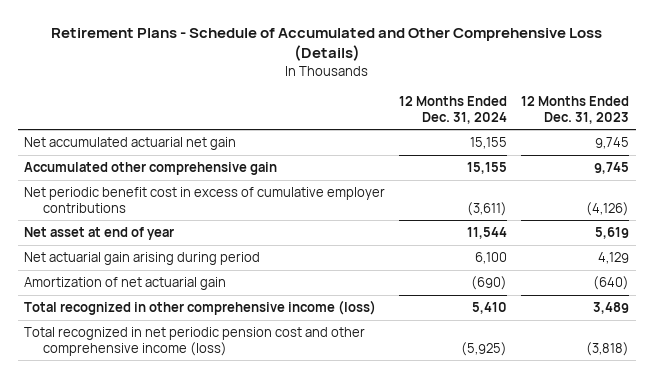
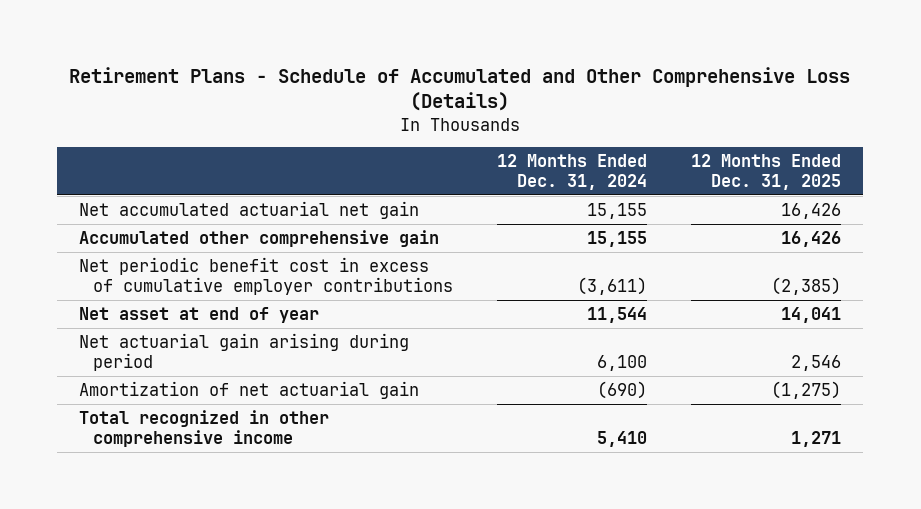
[521,96,630,124] 12 Months Ended Dec. 31, 2023 -> none
none -> [691,153,842,191] 12 Months Ended Dec. 31, 2025
[24,327,366,356] Total recognized in net periodic pension cost and other comprehensive income (loss) -> none
[24,300,377,316] Total recognized in other comprehensive income (loss) -> [79,409,330,448] Total recognized in other comprehensive income

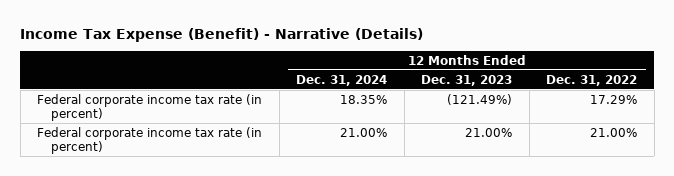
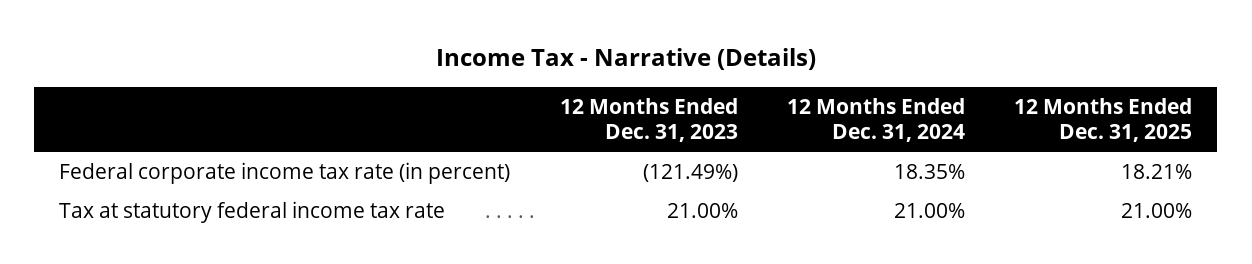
[20,28,424,43] Income Tax Expense (Benefit) - Narrative (Details) -> [435,48,816,71] Income Tax - Narrative (Details)
[546,74,638,86] Dec. 31, 2022 -> none
none -> [1014,97,1193,142] 12 Months Ended Dec. 31, 2025
[37,126,263,155] Federal corporate income tax rate (in percent) -> [59,200,446,223] Tax at statutory federal income tax rate

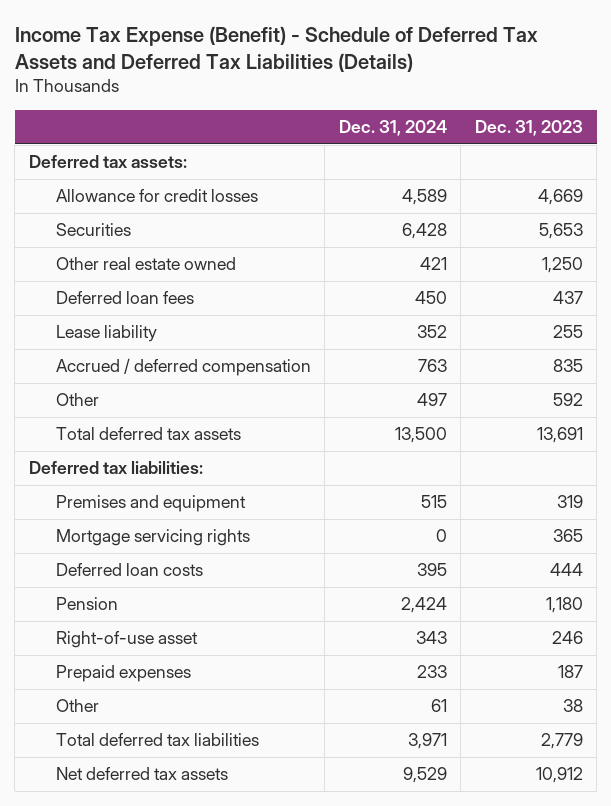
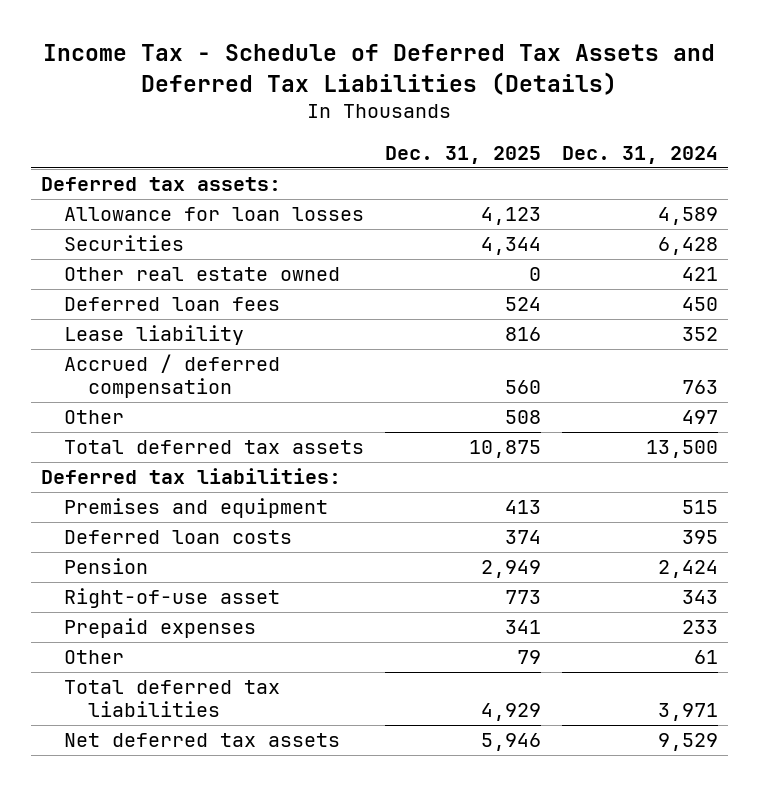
[14,25,538,72] Income Tax Expense (Benefit) - Schedule of Deferred Tax Assets and Deferred Tax Liabilities (Details) -> [43,44,716,95] Income Tax - Schedule of Deferred Tax Assets and Deferred Tax Liabilities (Details)
[474,119,583,136] Dec. 31, 2023 -> none
none -> [385,146,542,165] Dec. 31, 2025
[55,189,258,203] Allowance for credit losses -> [64,207,365,222] Allowance for loan losses
[55,529,250,547] Mortgage servicing rights -> none

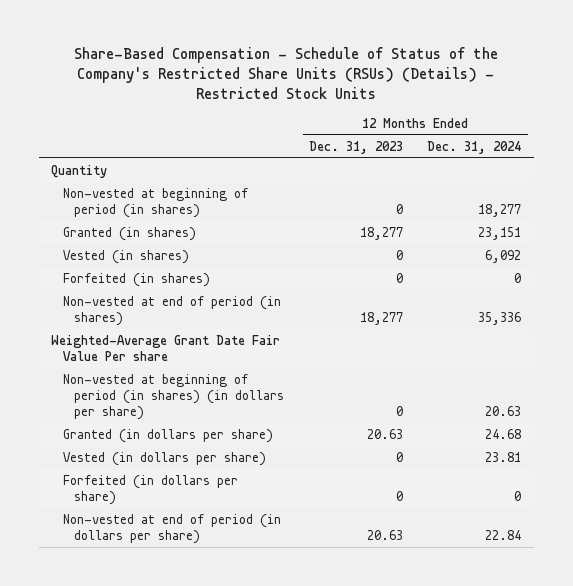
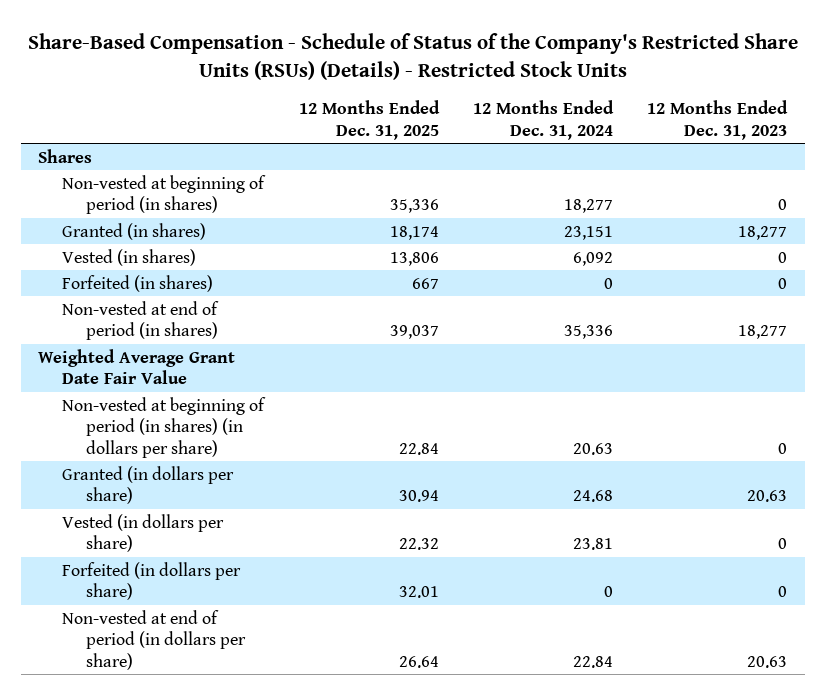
none -> [298,100,440,140] 12 Months Ended Dec. 31, 2025
[51,164,108,178] Quantity -> [37,148,92,163] Shares
[51,334,281,362] Weighted-Average Grant Date Fair Value Per share -> [37,348,235,385] Weighted Average Grant Date Fair Value

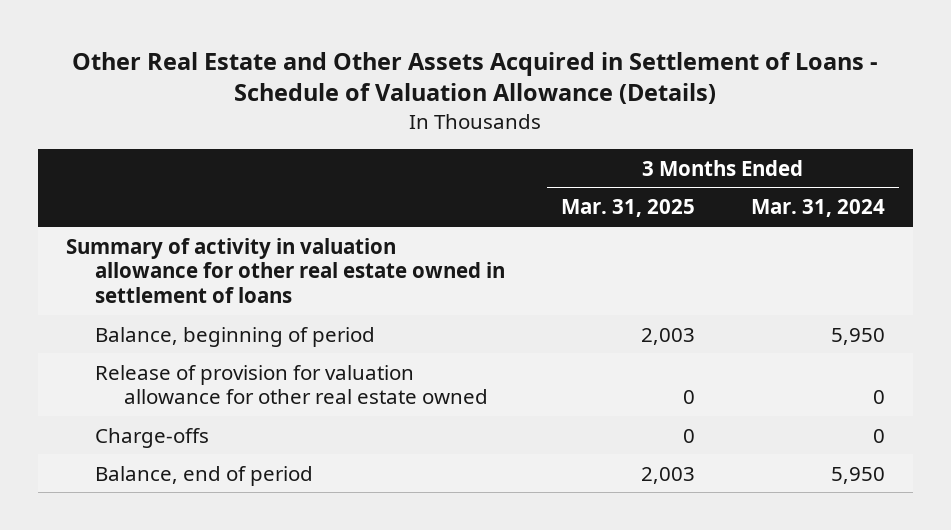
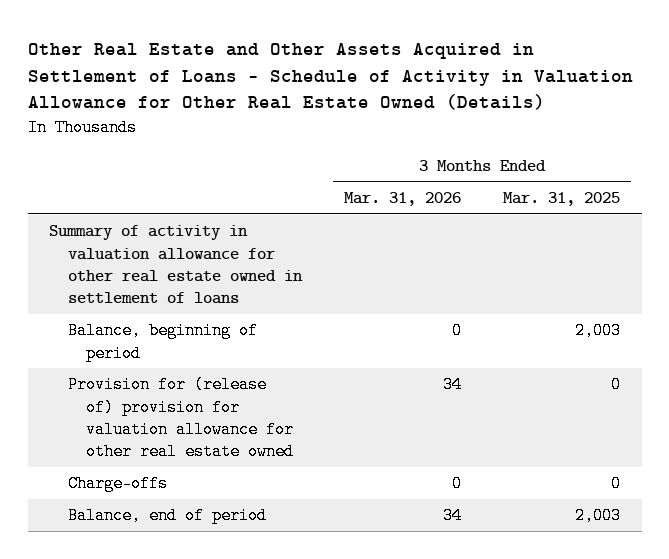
[72,51,879,105] Other Real Estate and Other Assets Acquired in Settlement of Loans - Schedule of Valuation Allowance (Details) -> [27,42,633,111] Other Real Estate and Other Assets Acquired in Settlement of Loans - Schedule of Activity in Valuation Allowance for Other Real Estate Owned (Details)
[750,199,885,218] Mar. 31, 2024 -> none
none -> [344,191,462,206] Mar. 31, 2026
[94,364,489,405] Release of provision for valuation allowance for other real estate owned -> [67,376,295,460] Provision for (release of) provision for valuation allowance for other real estate owned

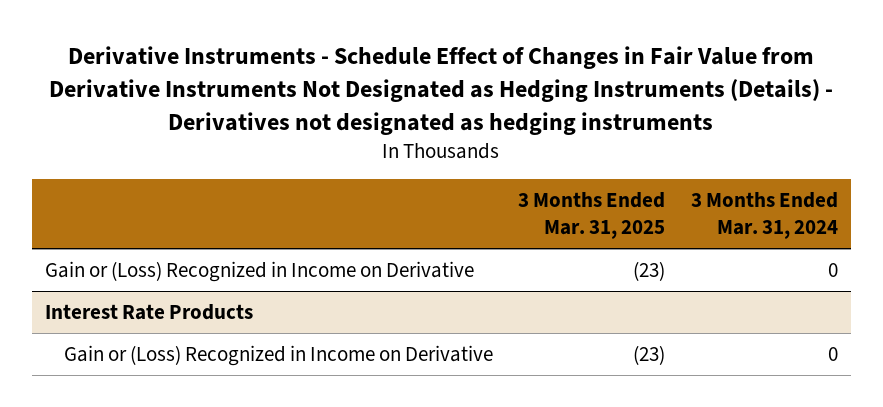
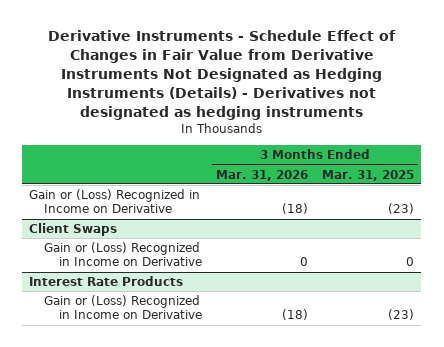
[690,192,838,240] 3 Months Ended Mar. 31, 2024 -> none
none -> [215,169,308,181] Mar. 31, 2026
none -> [29,223,118,237] Client Swaps
none -> [44,242,202,267] Gain or (Loss) Recognized in Income on Derivative

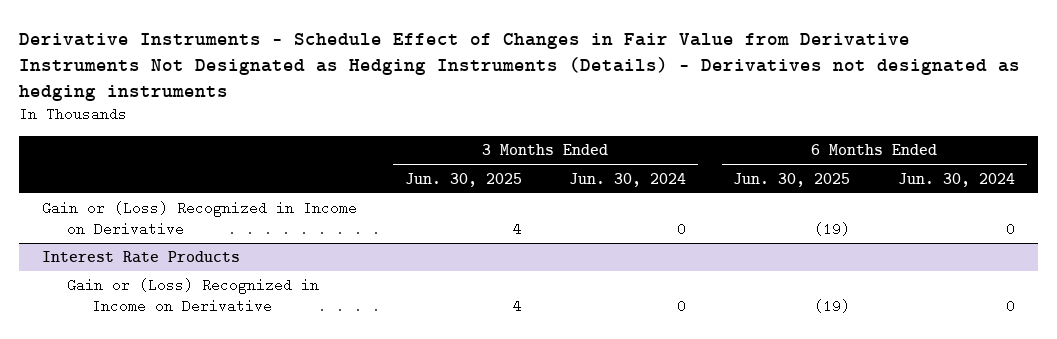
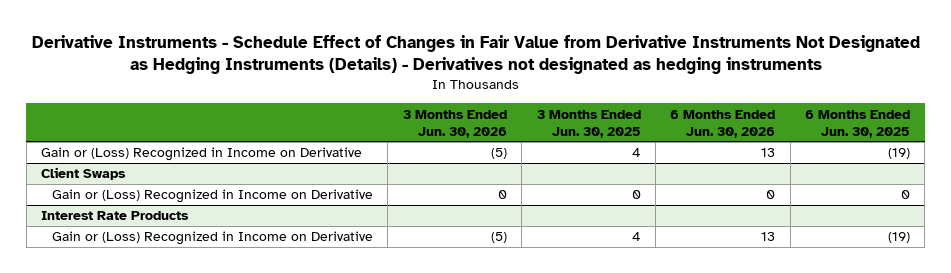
[569,172,687,187] Jun. 30, 2024 -> none
[897,172,1015,187] Jun. 30, 2024 -> none
none -> [402,109,507,138] 3 Months Ended Jun. 30, 2026
none -> [670,109,776,138] 6 Months Ended Jun. 30, 2026
none -> [41,167,127,181] Client Swaps
none -> [52,189,374,204] Gain or (Loss) Recognized in Income on Derivative

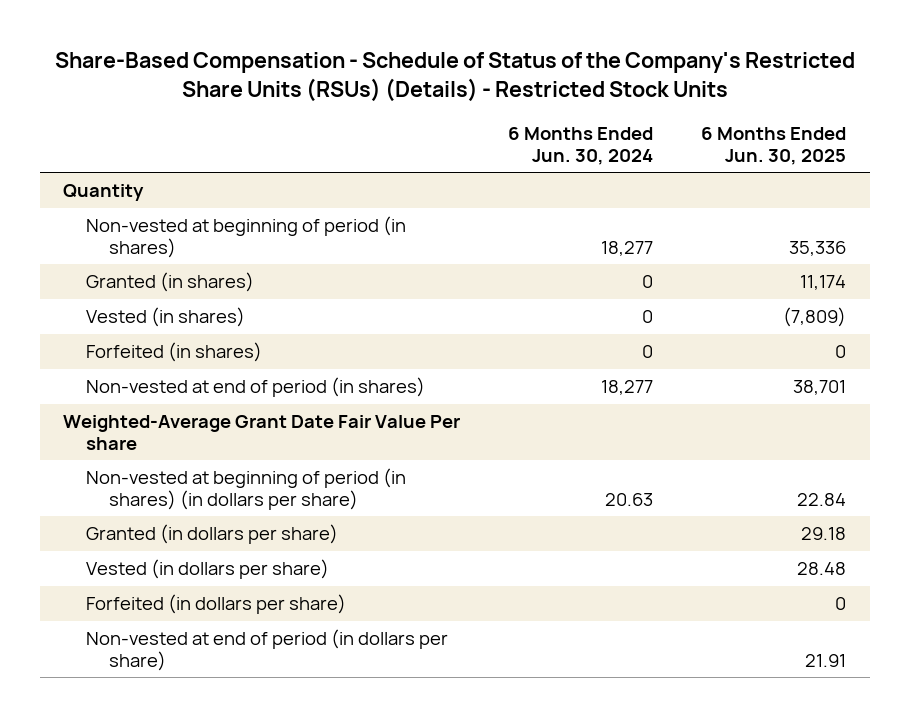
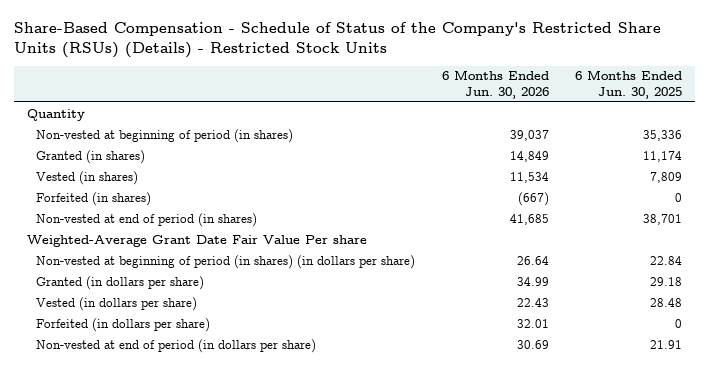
[508,127,654,165] 6 Months Ended Jun. 30, 2024 -> none
none -> [441,70,549,99] 6 Months Ended Jun. 30, 2026
[783,307,847,328] (7,809) -> [649,171,682,183] 7,809

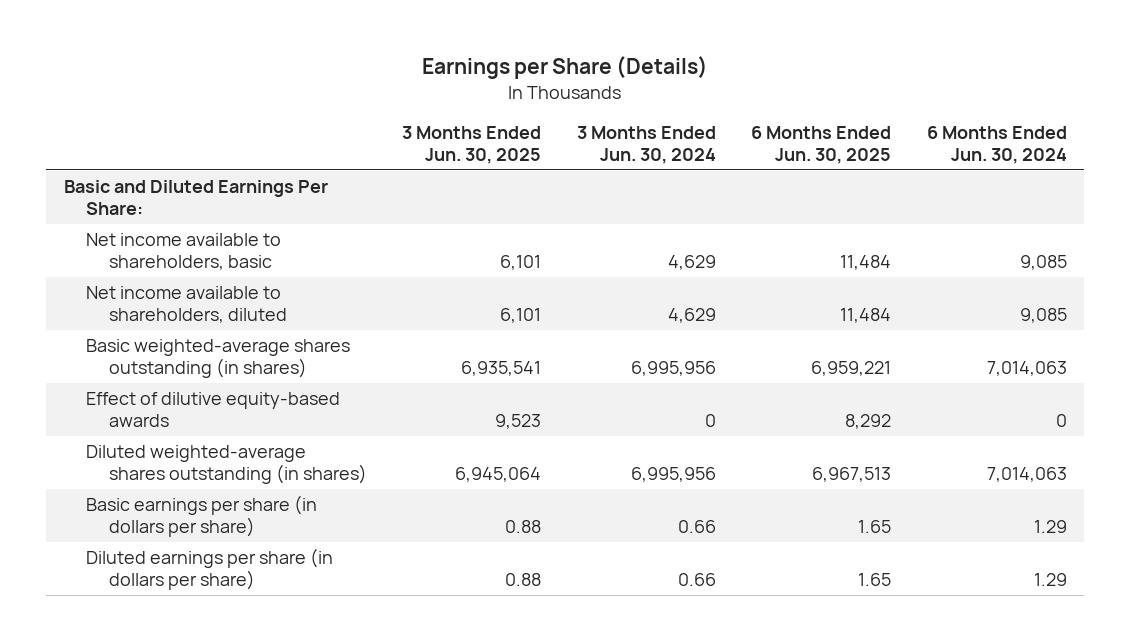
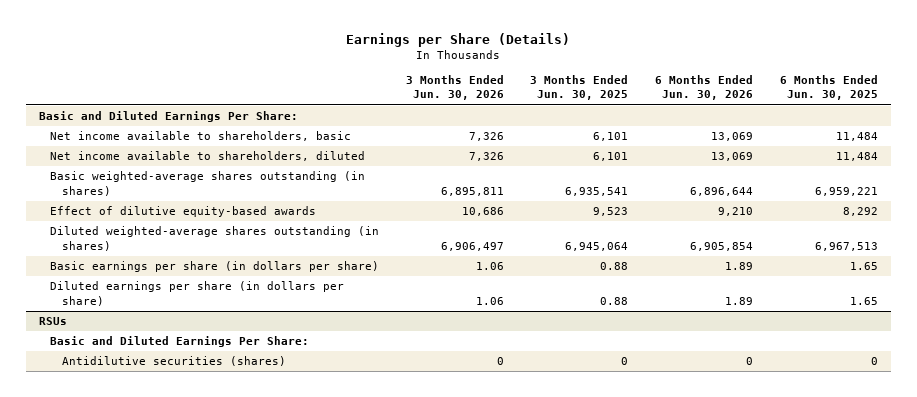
[576,125,716,165] 3 Months Ended Jun. 30, 2024 -> none
[926,125,1067,165] 6 Months Ended Jun. 30, 2024 -> none
none -> [405,75,504,101] 3 Months Ended Jun. 30, 2026
none -> [655,75,754,101] 6 Months Ended Jun. 30, 2026
none -> [39,317,68,326] RSUs
none -> [50,336,310,348] Basic and Diluted Earnings Per Share:
none -> [61,356,286,367] Antidilutive securities (shares)

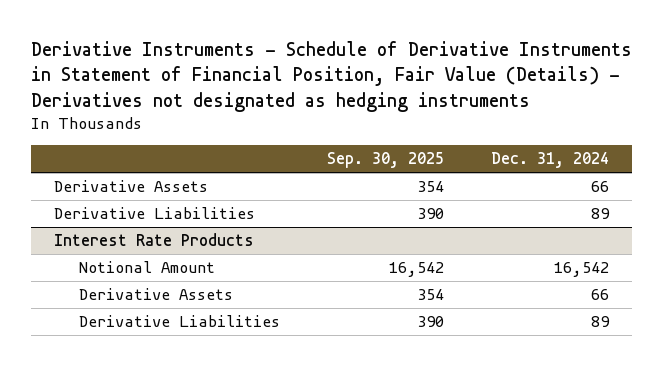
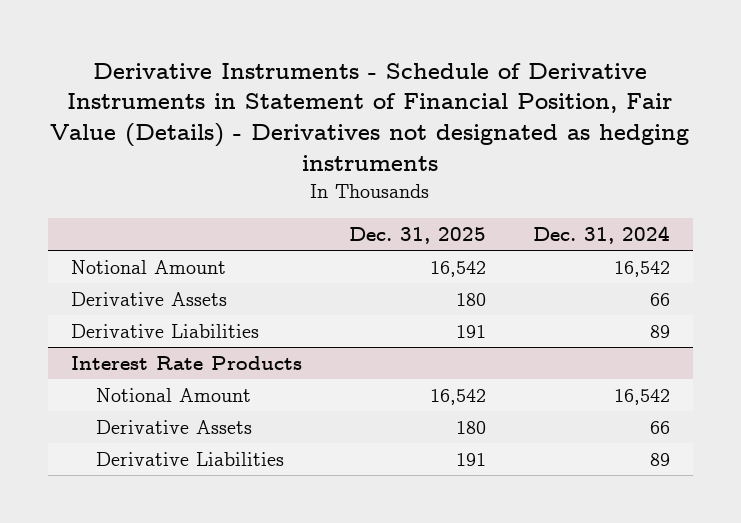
[326,152,444,169] Sep. 30, 2025 -> none
none -> [348,226,486,244] Dec. 31, 2025
none -> [71,260,227,275] Notional Amount

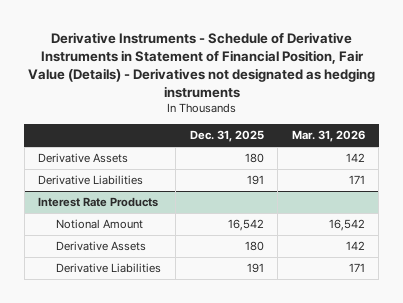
[532,225,670,244] Dec. 31, 2024 -> none
none -> [291,130,365,143] Mar. 31, 2026
[71,260,227,275] Notional Amount -> none

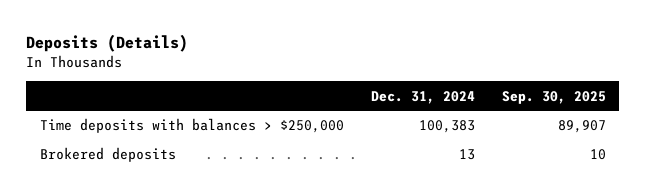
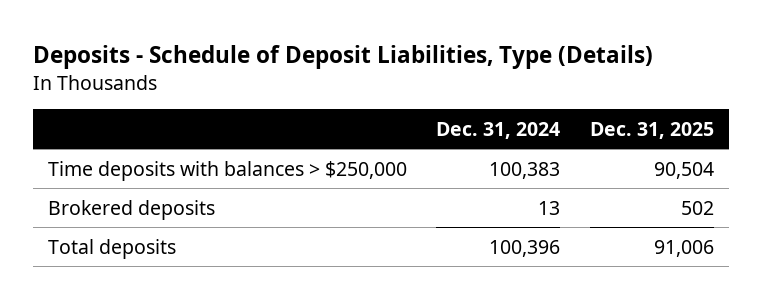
[26,34,189,53] Deposits (Details) -> [32,45,653,70] Deposits - Schedule of Deposit Liabilities, Type (Details)
[501,90,606,104] Sep. 30, 2025 -> none
none -> [590,121,715,139] Dec. 31, 2025
none -> [47,238,176,259] Total deposits

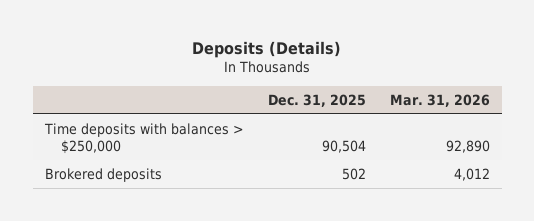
[32,45,653,70] Deposits - Schedule of Deposit Liabilities, Type (Details) -> [192,40,342,58] Deposits (Details)
[436,121,561,139] Dec. 31, 2024 -> none
none -> [389,93,490,107] Mar. 31, 2026
[47,238,176,259] Total deposits -> none

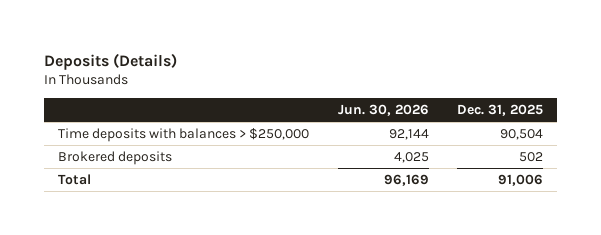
[389,93,490,107] Mar. 31, 2026 -> none
none -> [337,104,429,117] Jun. 30, 2026
none -> [58,173,92,185] Total

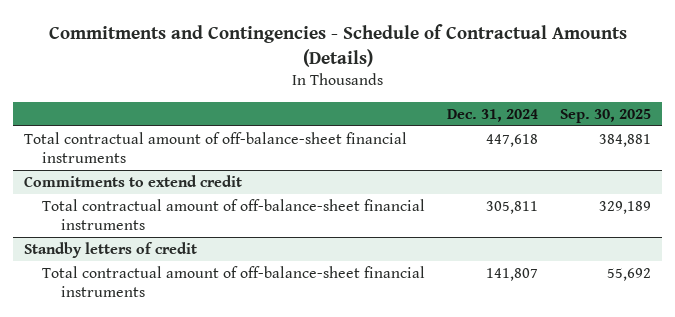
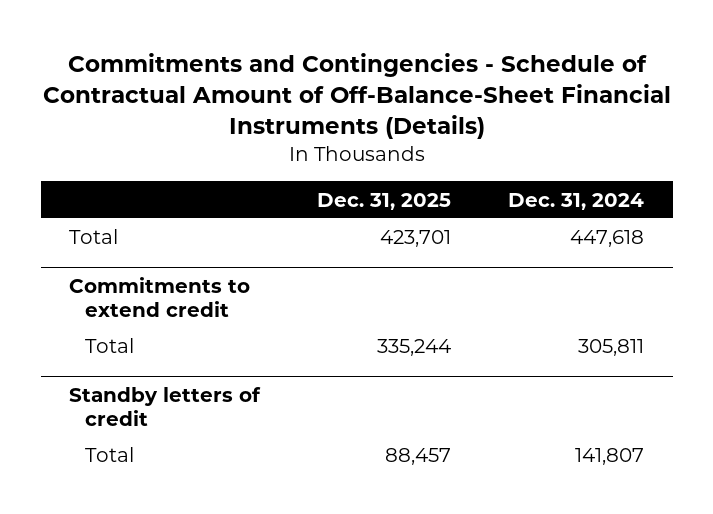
[48,23,627,67] Commitments and Contingencies - Schedule of Contractual Amounts (Details) -> [42,52,671,140] Commitments and Contingencies - Schedule of Contractual Amount of Off-Balance-Sheet Financial Instruments (Details)
[559,108,651,123] Sep. 30, 2025 -> none
none -> [317,192,452,210] Dec. 31, 2025
[24,132,408,163] Total contractual amount of off-balance-sheet financial instruments -> [69,229,119,245] Total
[42,199,426,230] Total contractual amount of off-balance-sheet financial instruments -> [84,338,134,354] Total
[42,266,426,297] Total contractual amount of off-balance-sheet financial instruments -> [84,447,134,463] Total

